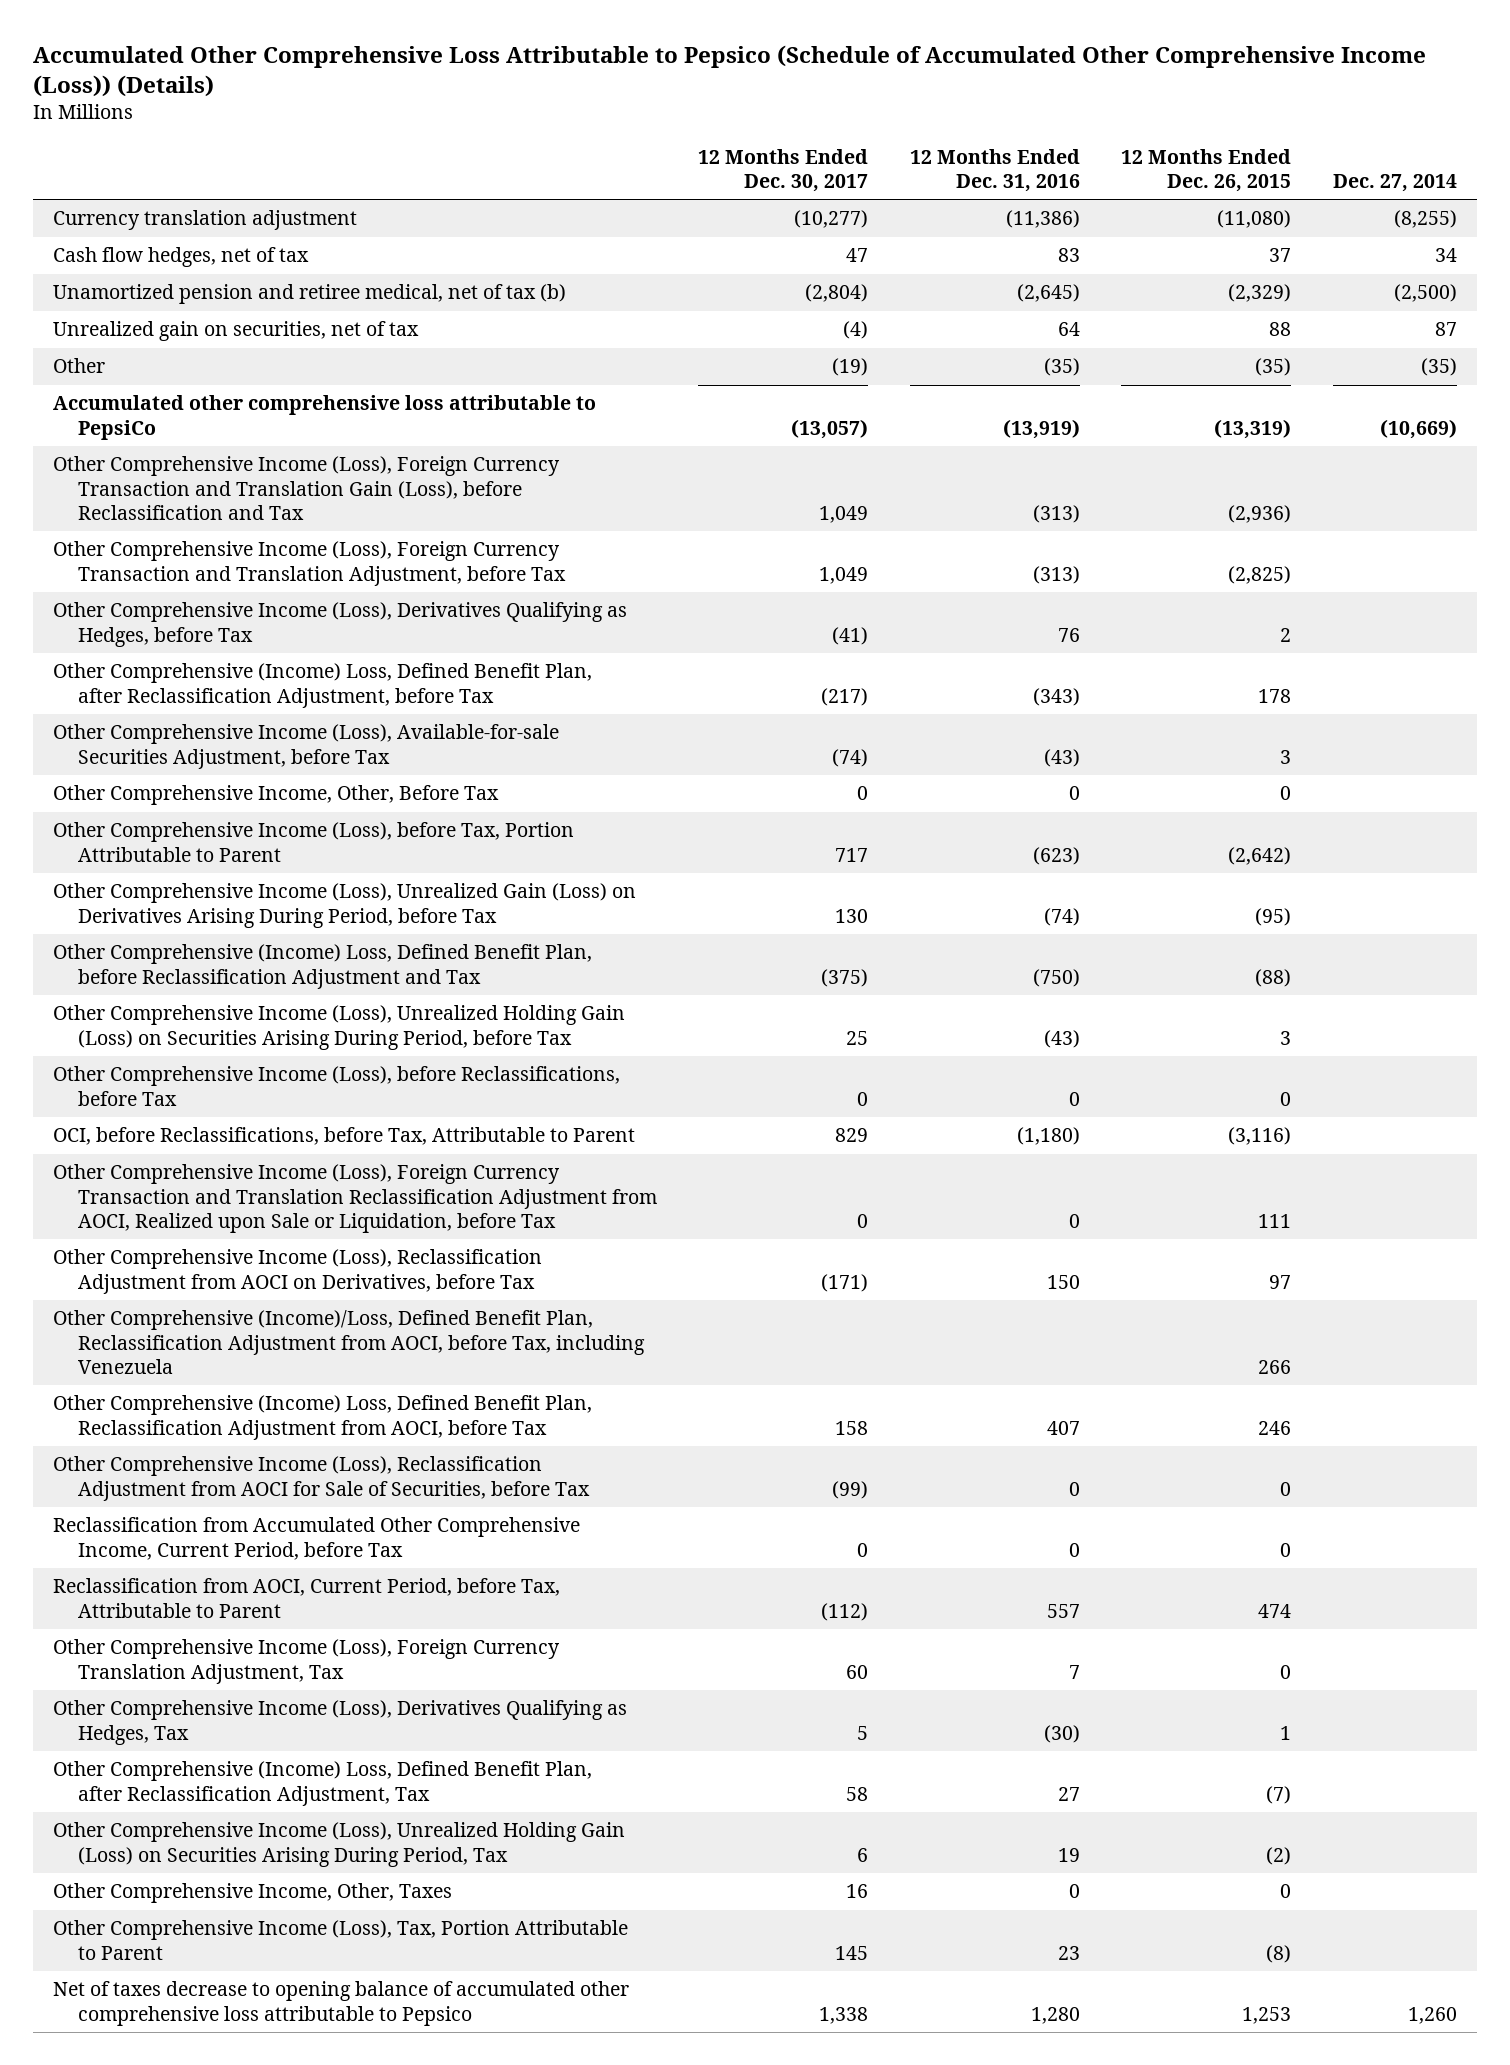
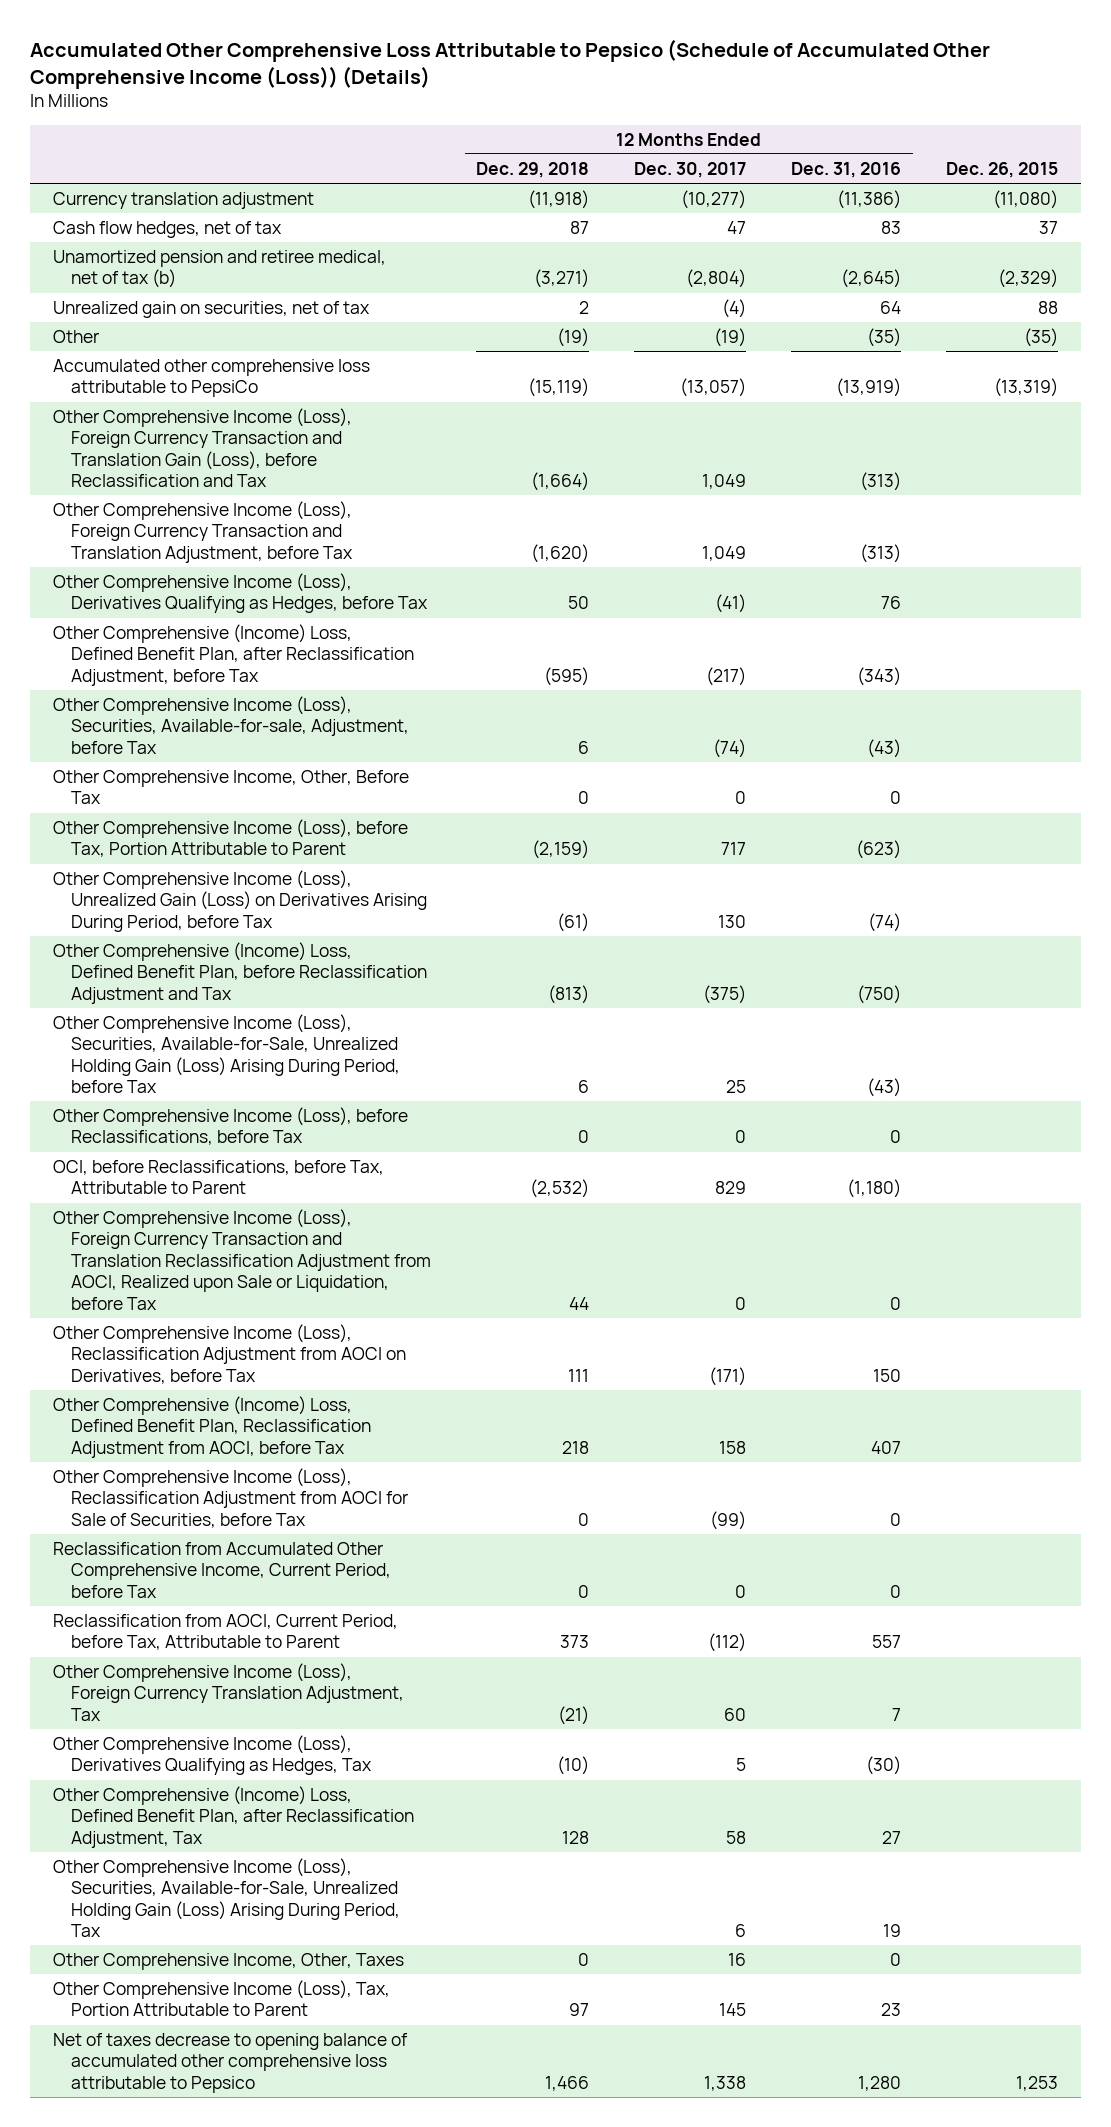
[1121,148,1292,193] 12 Months Ended Dec. 26, 2015 -> none
[1332,174,1457,193] Dec. 27, 2014 -> none
none -> [476,161,590,178] Dec. 29, 2018
none -> [946,161,1059,178] Dec. 26, 2015
[53,724,560,769] Other Comprehensive Income (Loss), Available-for-sale Securities Adjustment, before Tax -> [52,695,410,754] Other Comprehensive Income (Loss), Securities, Available-for-sale, Adjustment, before Tax
[53,1005,626,1050] Other Comprehensive Income (Loss), Unrealized Holding Gain (Loss) on Securities Arising During Period, before Tax -> [52,1013,401,1094] Other Comprehensive Income (Loss), Securities, Available-for-Sale, Unrealized Holding Gain (Loss) Arising During Period, before Tax
[53,1310,645,1375] Other Comprehensive (Income)/Loss, Defined Benefit Plan, Reclassification Adjustment from AOCI, before Tax, including Venezuela -> none
[53,1822,626,1867] Other Comprehensive Income (Loss), Unrealized Holding Gain (Loss) on Securities Arising During Period, Tax -> [52,1857,401,1938] Other Comprehensive Income (Loss), Securities, Available-for-Sale, Unrealized Holding Gain (Loss) Arising During Period, Tax

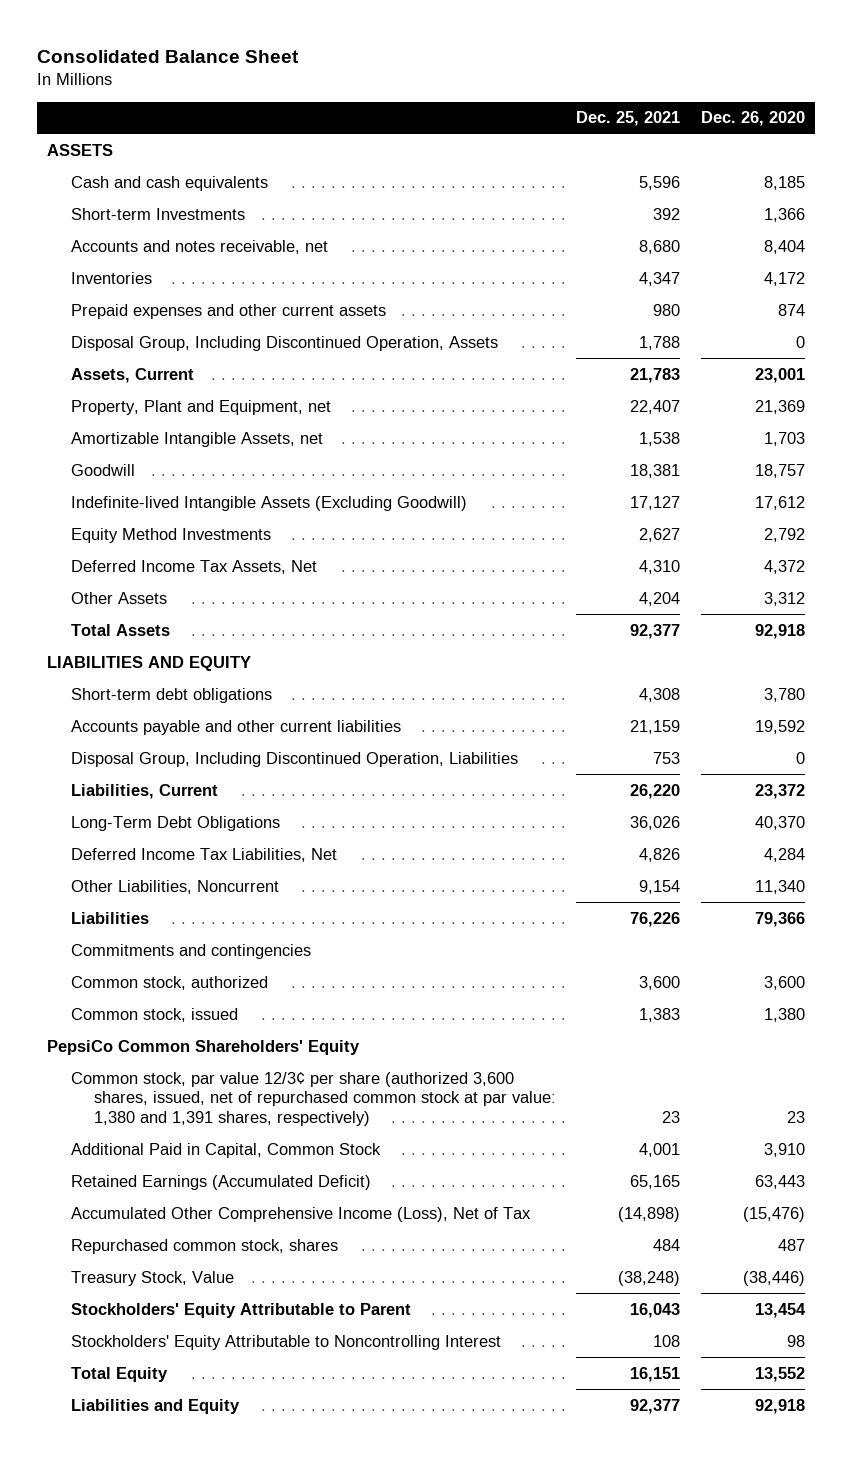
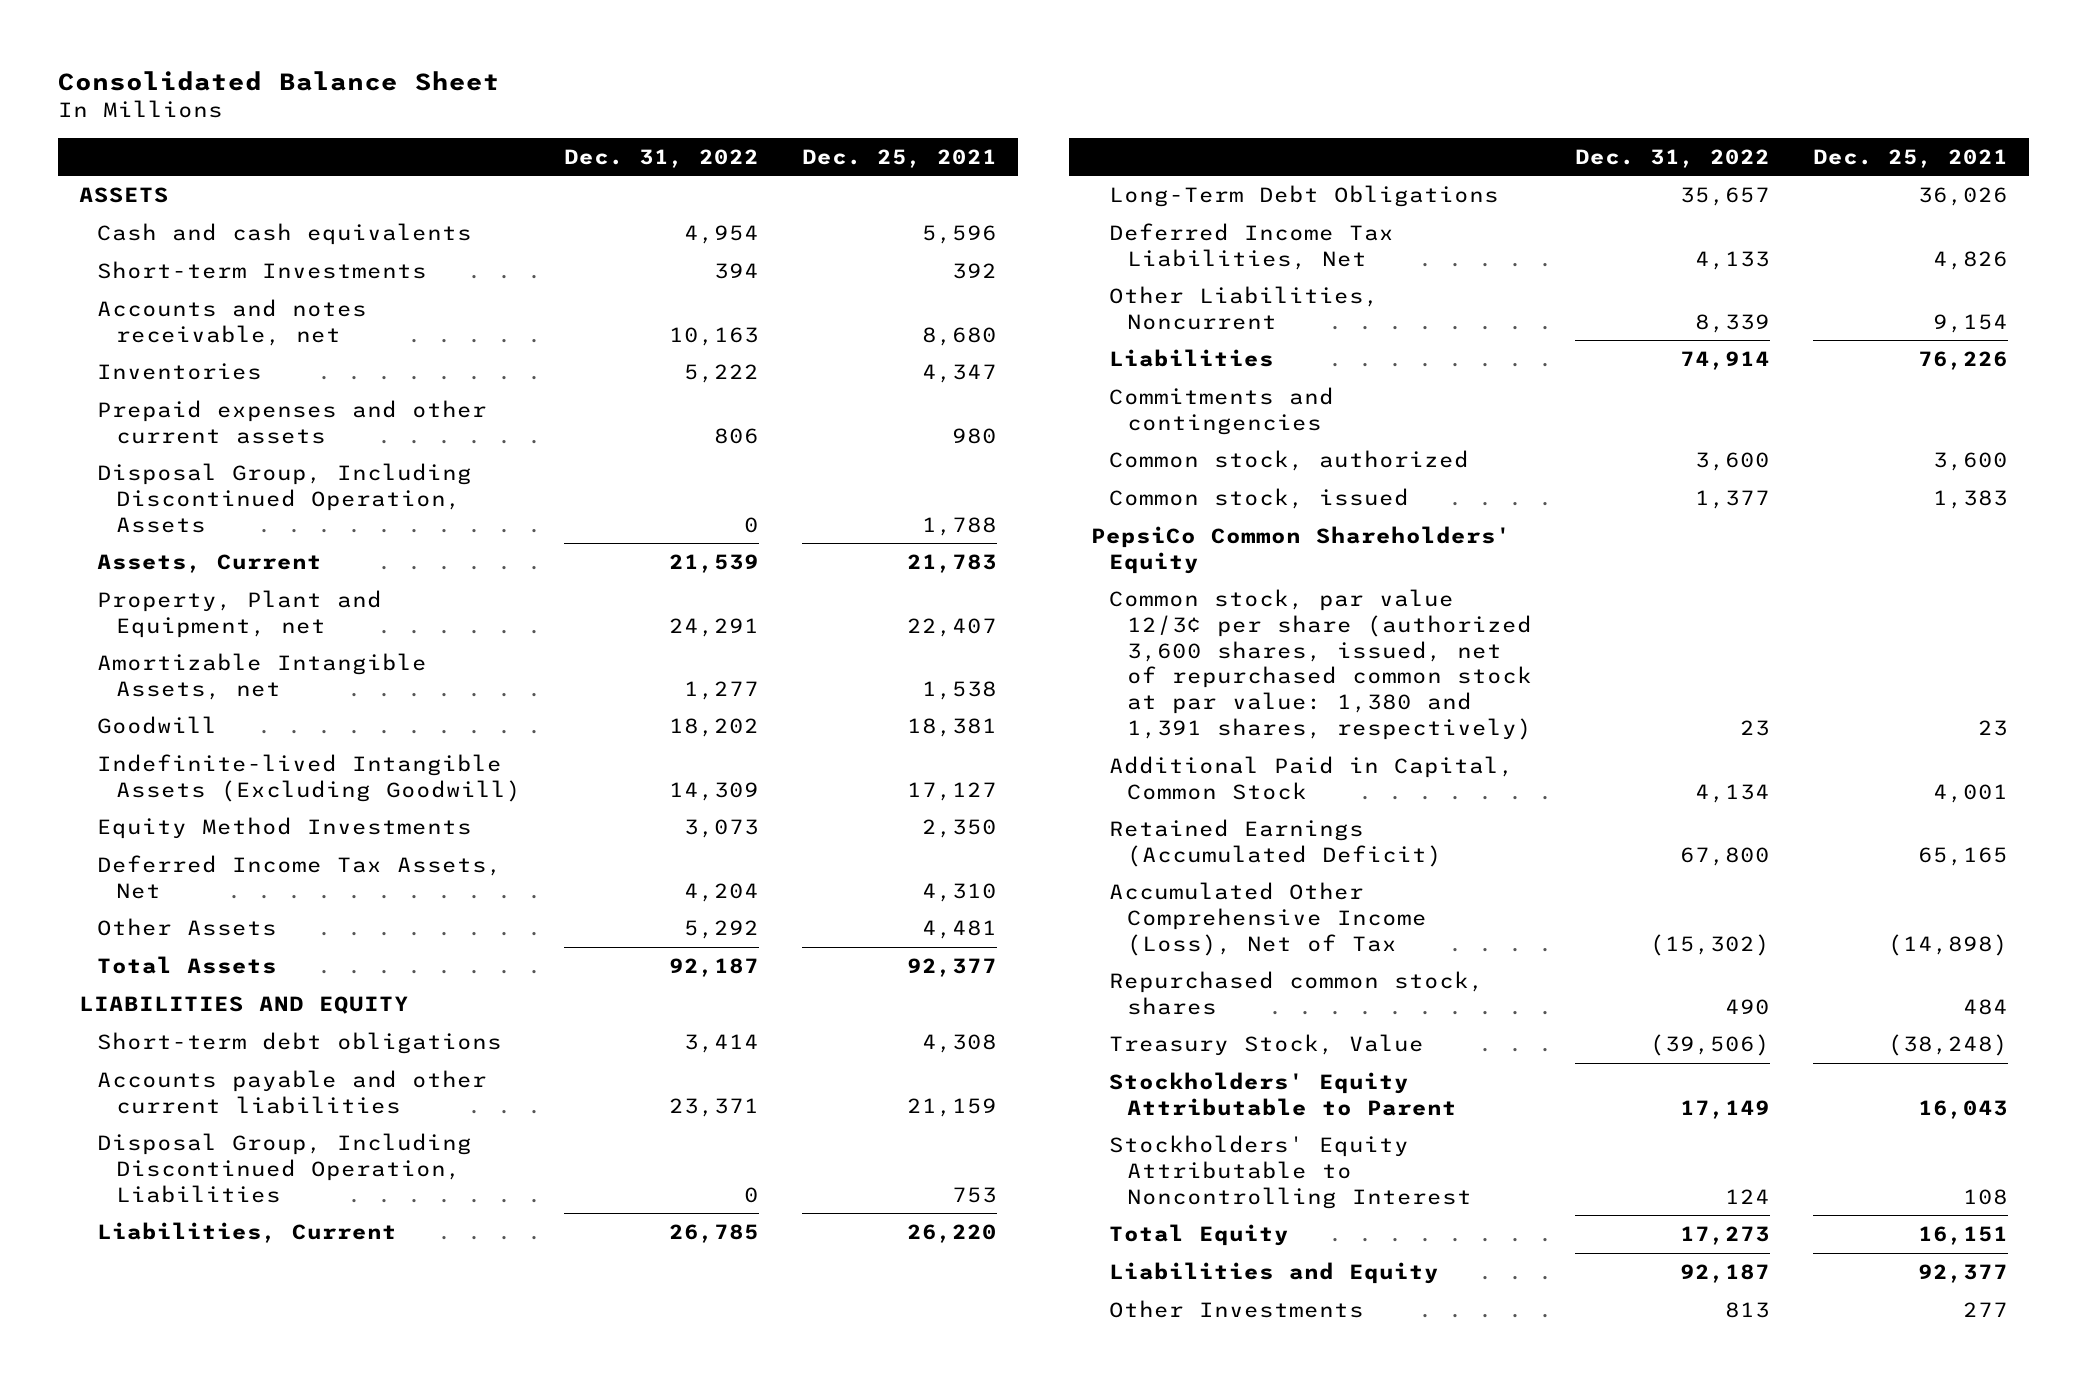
[700,111,805,127] Dec. 26, 2020 -> none
none -> [563,148,759,168] Dec. 31, 2022
[639,527,681,542] 2,627 -> [921,818,997,838] 2,350
[639,591,681,606] 4,204 -> [921,919,997,939] 4,481
none -> [1108,1299,1364,1318] Other Investments

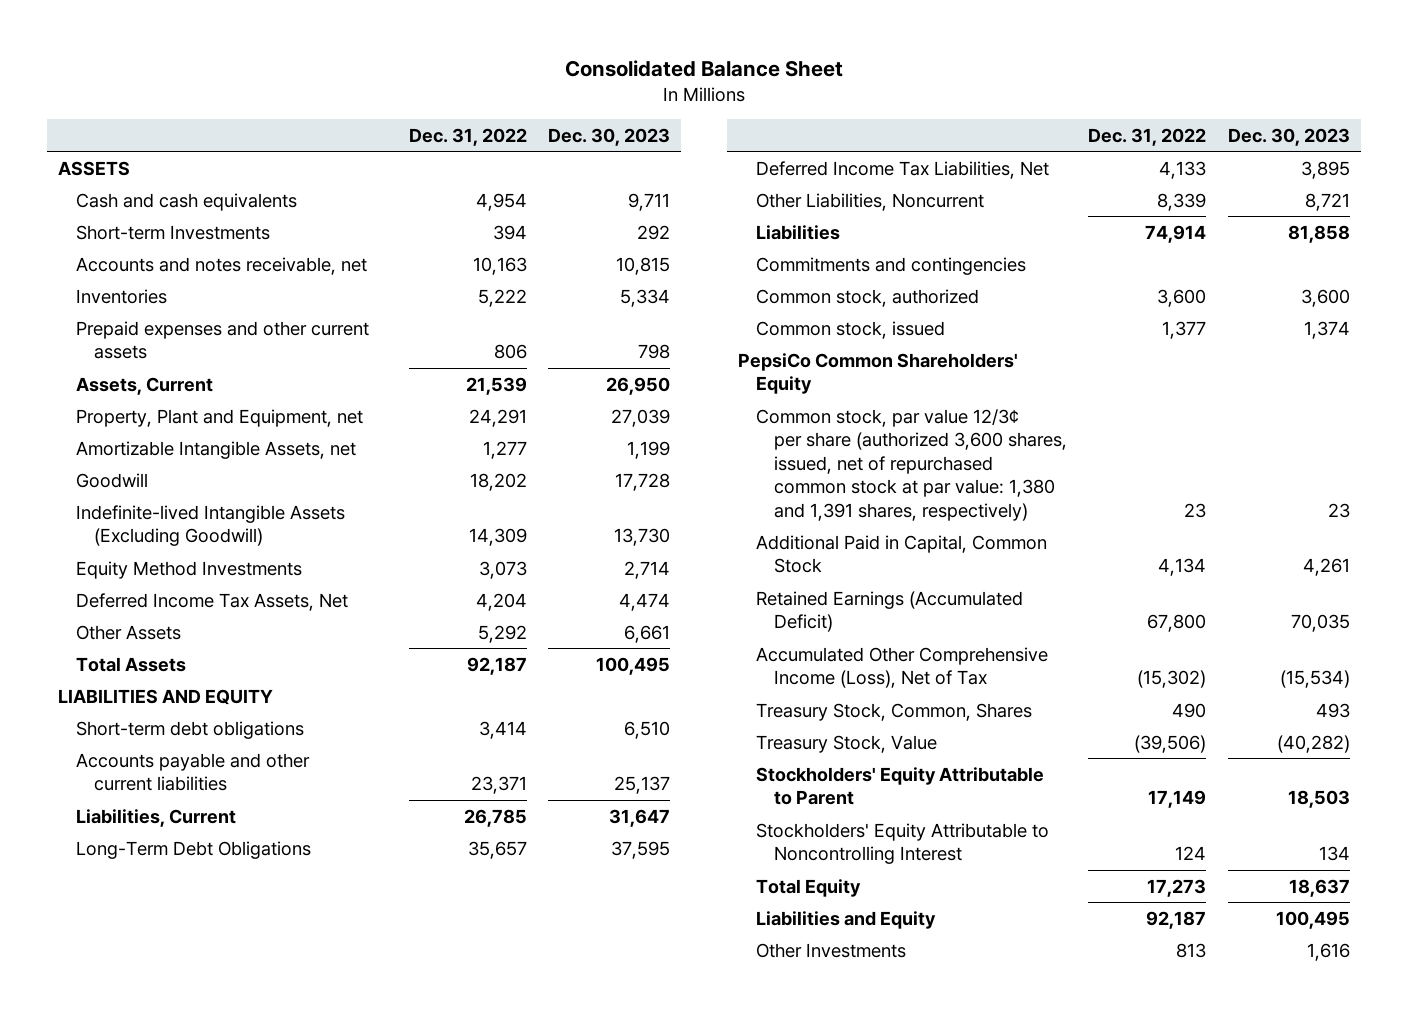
[801,148,997,168] Dec. 25, 2021 -> none
none -> [548,127,671,146] Dec. 30, 2023
[97,462,473,533] Disposal Group, Including Discontinued Operation, Assets -> none
[97,1132,473,1203] Disposal Group, Including Discontinued Operation, Liabilities -> none
[1108,970,1484,1015] Repurchased common stock, shares -> [755,702,1032,721] Treasury Stock, Common, Shares

